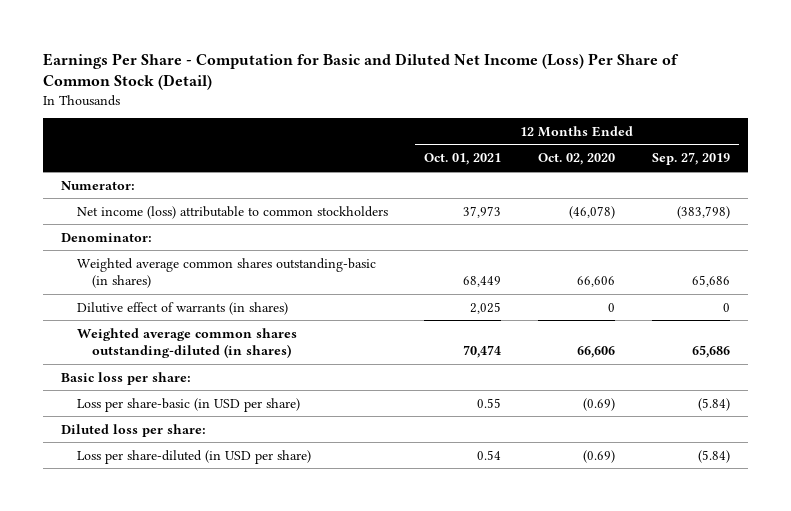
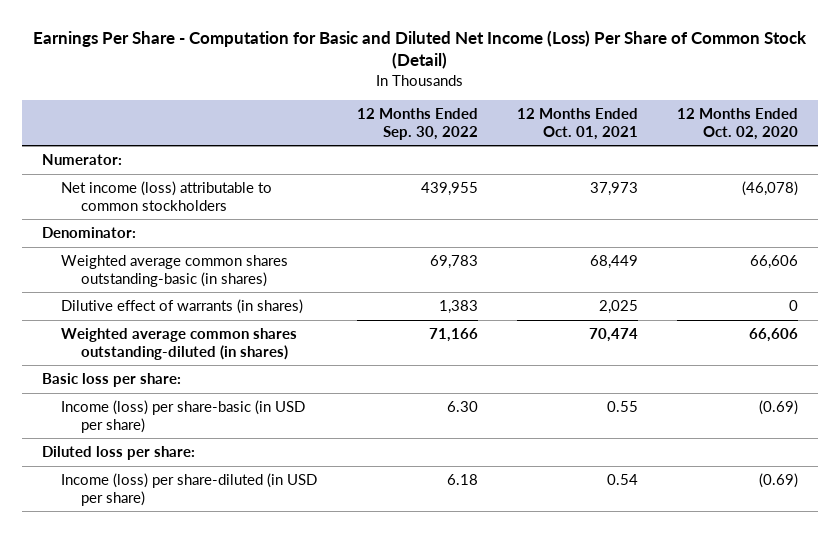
[651,152,730,166] Sep. 27, 2019 -> none
none -> [356,107,478,140] 12 Months Ended Sep. 30, 2022
[76,397,300,412] Loss per share-basic (in USD per share) -> [61,399,306,433] Income (loss) per share-basic (in USD per share)
[76,449,311,464] Loss per share-diluted (in USD per share) -> [61,472,318,506] Income (loss) per share-diluted (in USD per share)

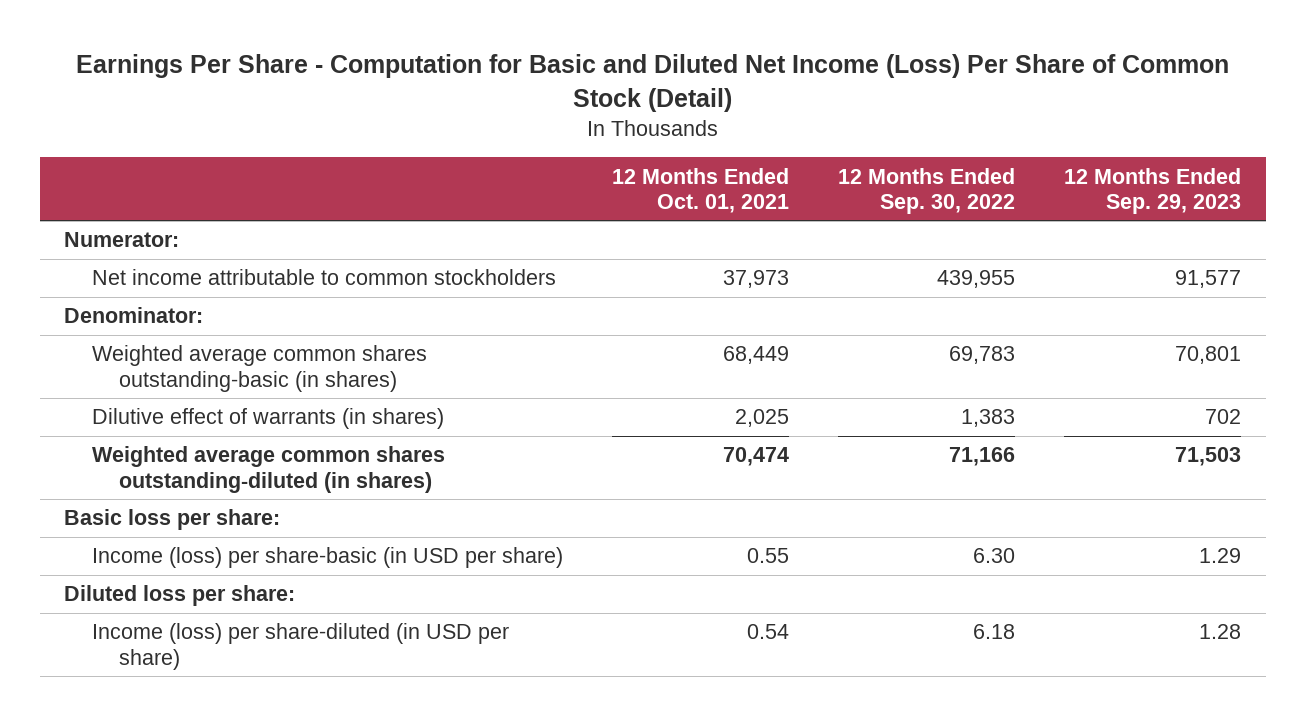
[677,107,799,140] 12 Months Ended Oct. 02, 2020 -> none
none -> [1064,167,1242,215] 12 Months Ended Sep. 29, 2023
[61,180,273,211] Net income (loss) attributable to common stockholders -> [91,269,556,286] Net income attributable to common stockholders

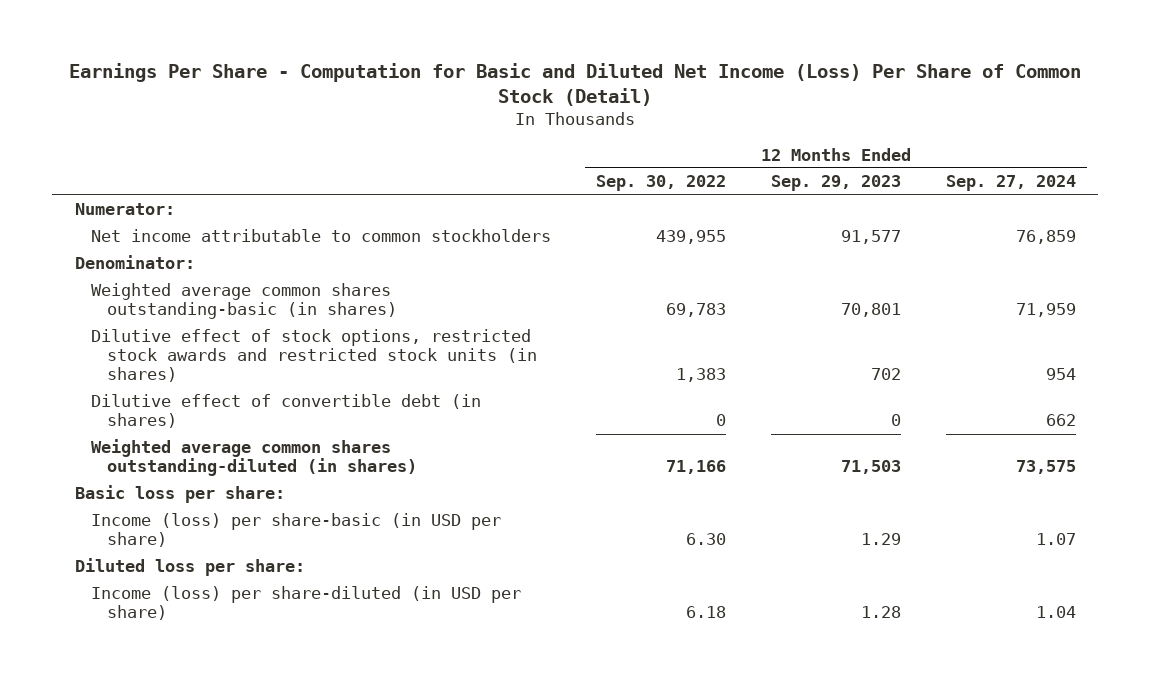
[611,167,789,214] 12 Months Ended Oct. 01, 2021 -> none
none -> [945,175,1076,192] Sep. 27, 2024
[91,408,444,430] Dilutive effect of warrants (in shares) -> [90,329,538,383] Dilutive effect of stock options, restricted stock awards and restricted stock units (in shares)
none -> [90,394,481,429] Dilutive effect of convertible debt (in shares)

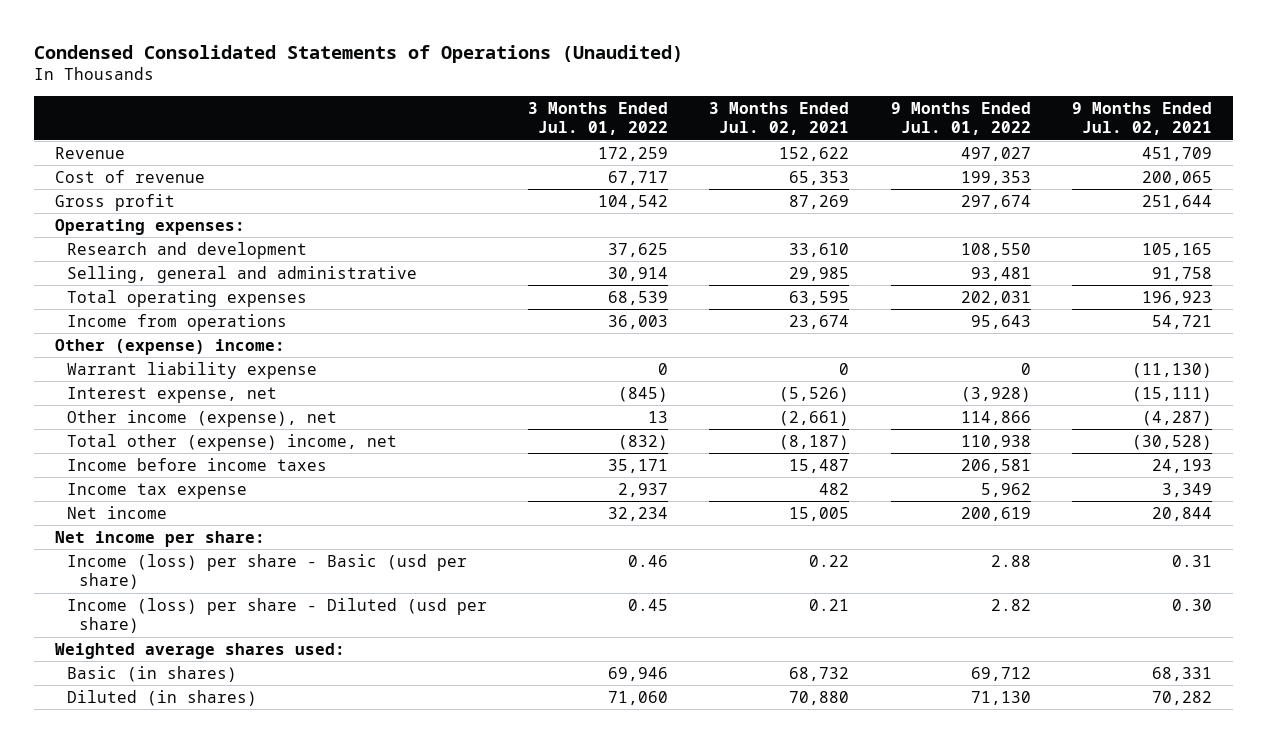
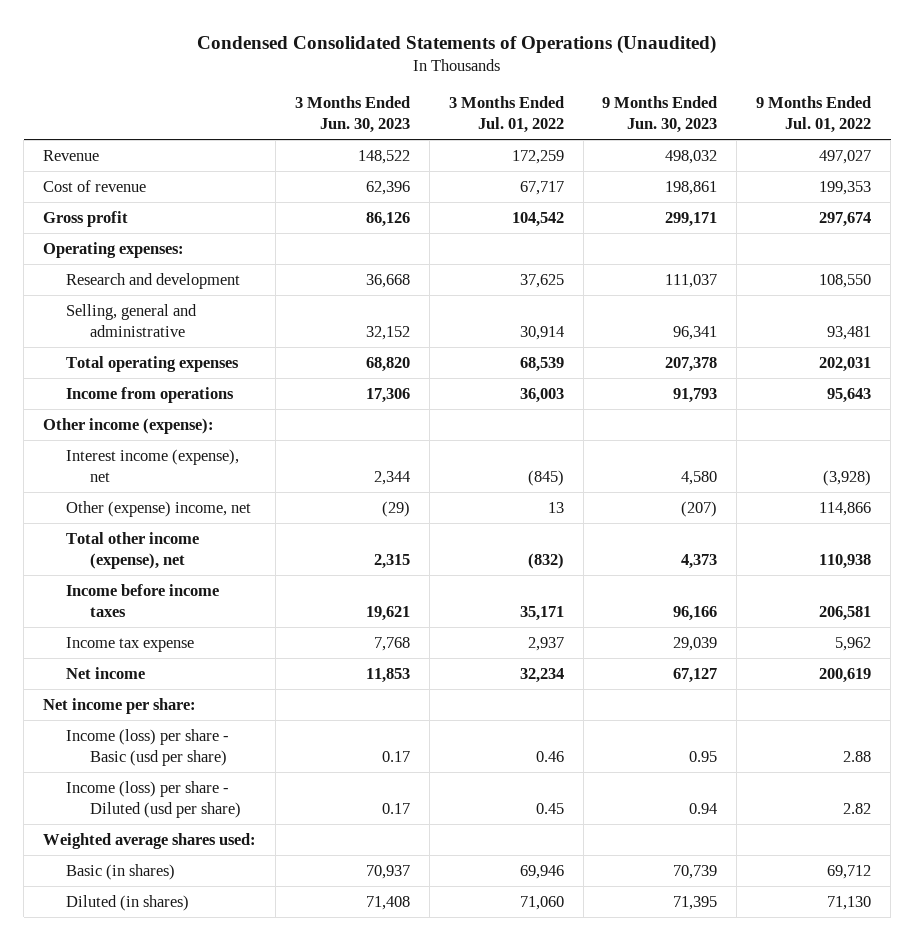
[709,101,850,136] 3 Months Ended Jul. 02, 2021 -> none
[1072,101,1213,136] 9 Months Ended Jul. 02, 2021 -> none
none -> [294,96,410,133] 3 Months Ended Jun. 30, 2023
none -> [602,96,718,133] 9 Months Ended Jun. 30, 2023
[66,361,317,379] Warrant liability expense -> none
[54,338,285,355] Other (expense) income: -> [43,417,215,434] Other income (expense):
[66,386,277,403] Interest expense, net -> [66,448,240,482] Interest income (expense), net
[66,409,337,427] Other income (expense), net -> [66,500,252,517] Other (expense) income, net
[66,433,397,451] Total other (expense) income, net -> [66,531,200,569] Total other income (expense), net

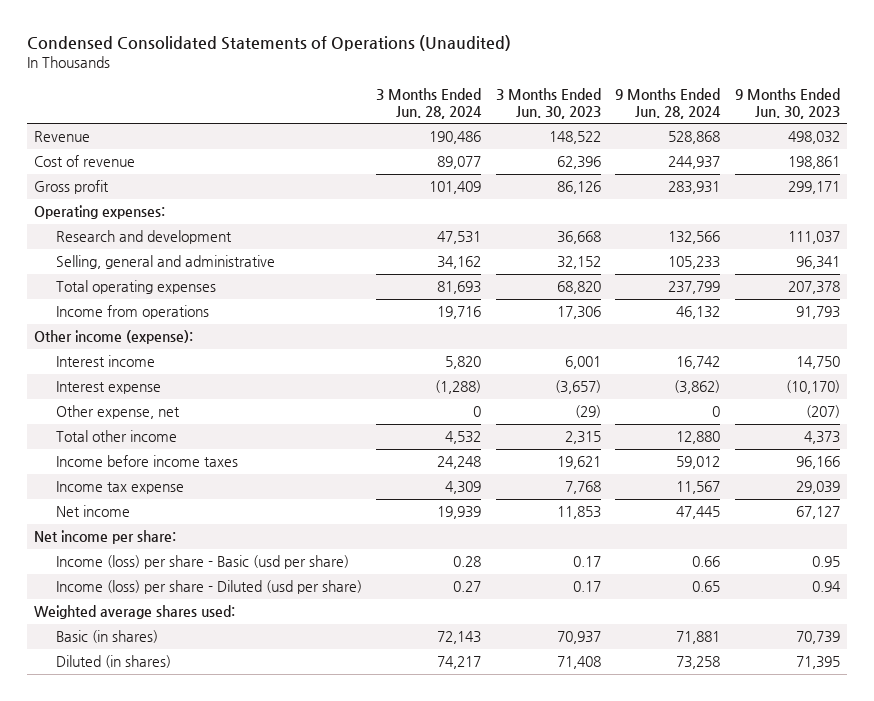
[448,96,564,133] 3 Months Ended Jul. 01, 2022 -> none
[756,96,872,133] 9 Months Ended Jul. 01, 2022 -> none
none -> [376,87,483,119] 3 Months Ended Jun. 28, 2024
none -> [615,87,722,119] 9 Months Ended Jun. 28, 2024
none -> [55,355,155,368] Interest income
[66,448,240,482] Interest income (expense), net -> [55,381,161,395] Interest expense
[373,470,410,485] 2,344 -> [554,380,601,395] (3,657)
[681,470,718,485] 4,580 -> [785,380,840,395] (10,170)
[66,500,252,517] Other (expense) income, net -> [55,405,180,420] Other expense, net
[66,531,200,569] Total other income (expense), net -> [55,430,177,443] Total other income

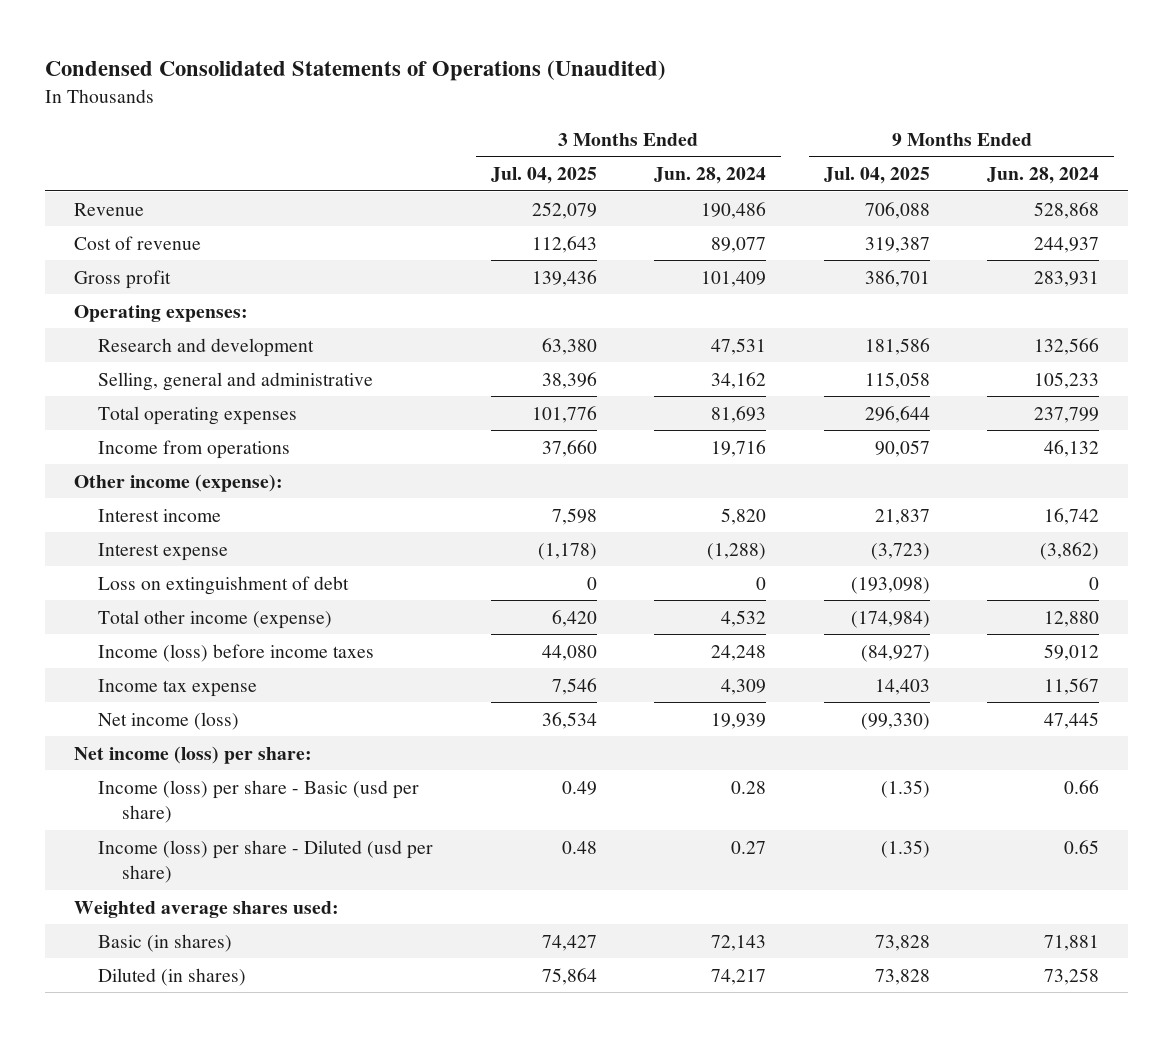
[495,87,601,119] 3 Months Ended Jun. 30, 2023 -> none
[734,87,840,119] 9 Months Ended Jun. 30, 2023 -> none
none -> [490,167,597,185] Jul. 04, 2025
none -> [823,167,930,185] Jul. 04, 2025
[55,405,180,420] Other expense, net -> none
none -> [98,575,350,595] Loss on extinguishment of debt
[55,430,177,443] Total other income -> [98,609,333,629] Total other income (expense)
[55,455,238,468] Income before income taxes -> [98,643,375,662] Income (loss) before income taxes
[55,505,130,518] Net income -> [98,711,240,730] Net income (loss)
[33,530,176,545] Net income per share: -> [74,745,313,764] Net income (loss) per share:

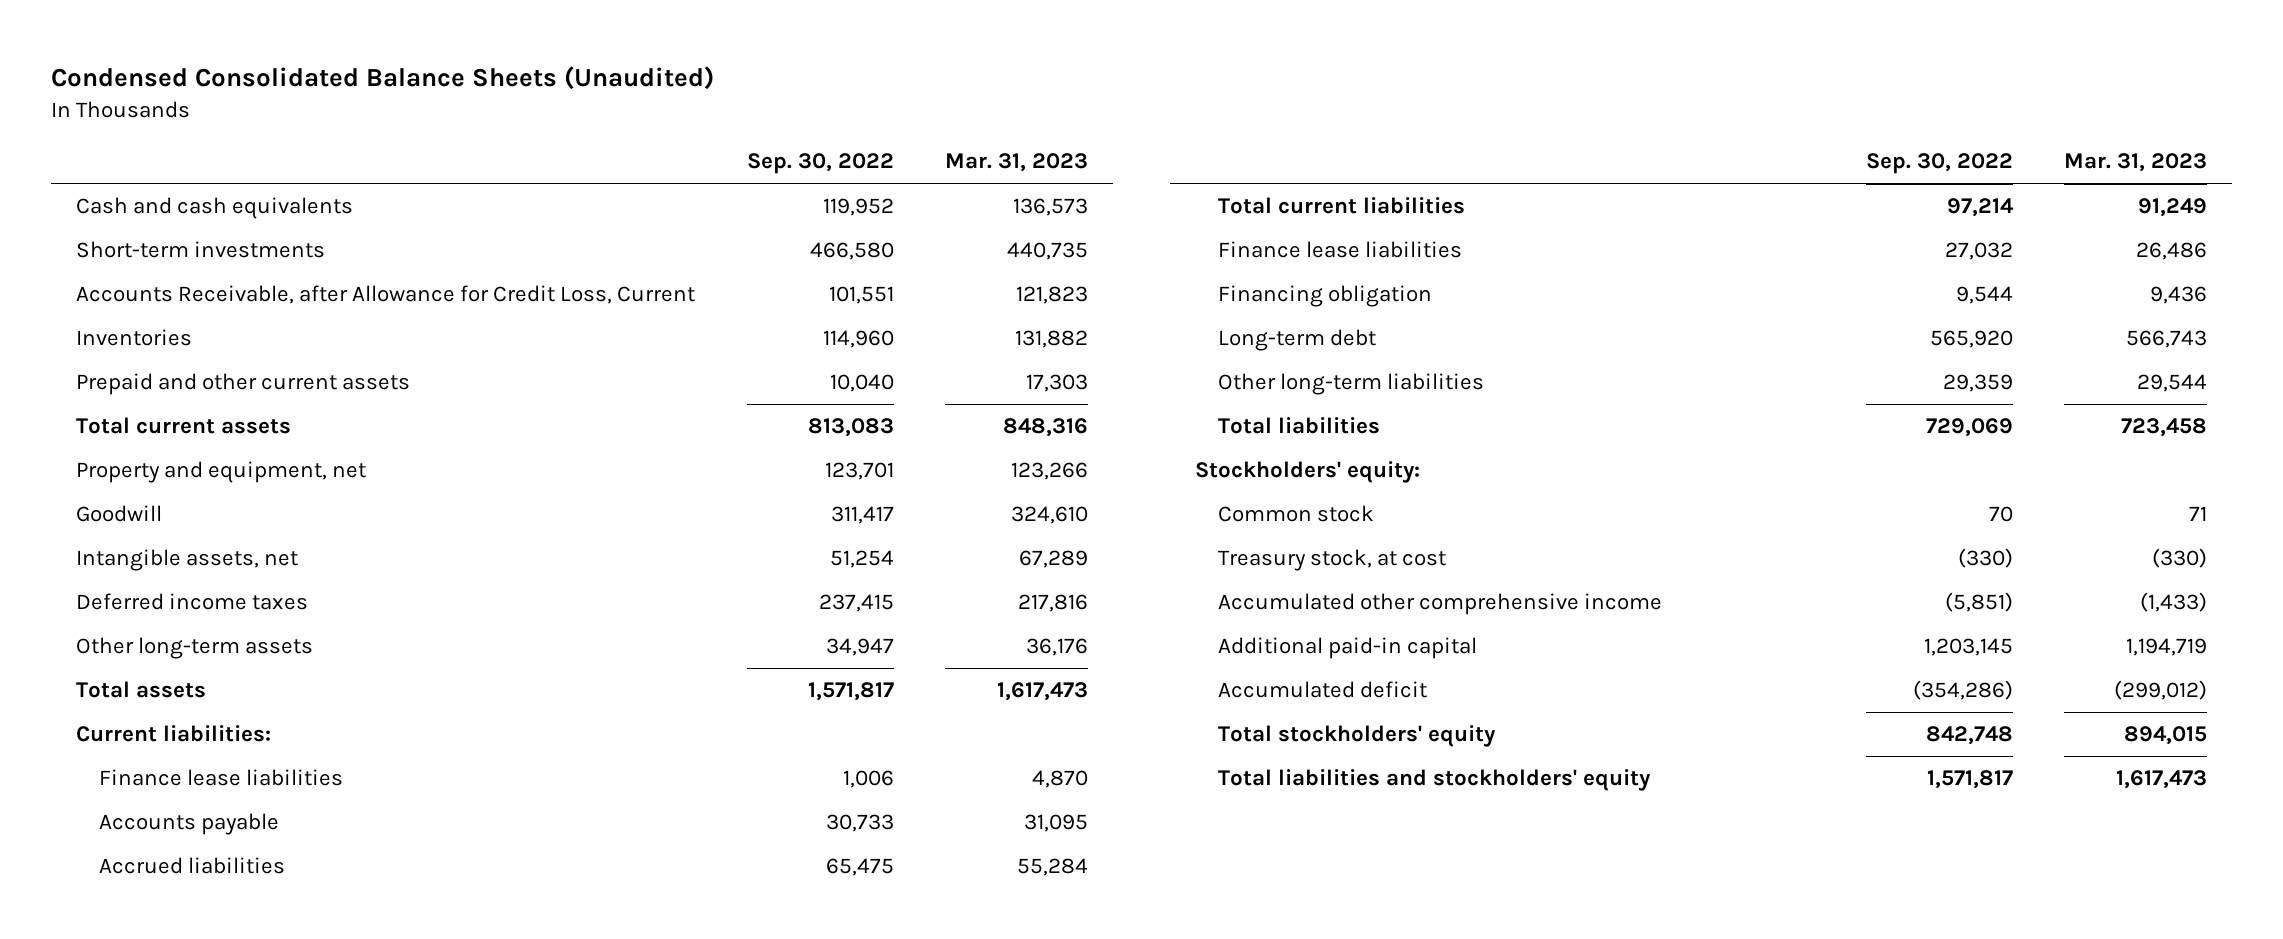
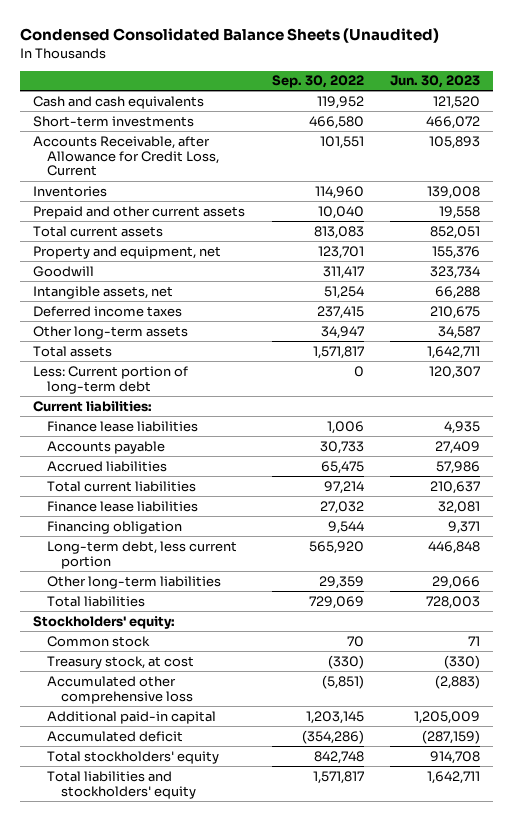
[944,153,1088,173] Mar. 31, 2023 -> none
none -> [390,75,481,89] Jun. 30, 2023
none -> [33,365,189,394] Less: Current portion of long-term debt
[1218,329,1377,352] Long-term debt -> [47,540,238,569] Long-term debt, less current portion
[1218,593,1663,616] Accumulated other comprehensive income -> [47,675,194,704] Accumulated other comprehensive loss

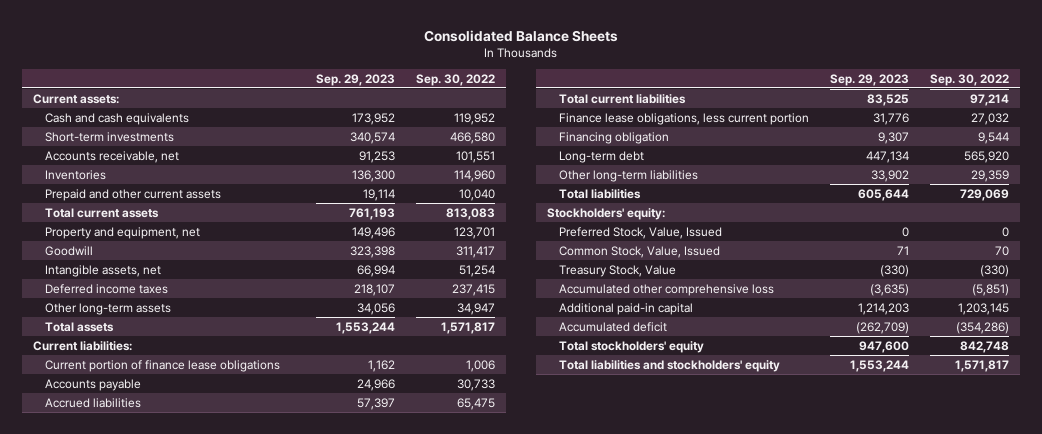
[20,28,440,44] Condensed Consolidated Balance Sheets (Unaudited) -> [423,29,618,42] Consolidated Balance Sheets
[390,75,481,89] Jun. 30, 2023 -> none
none -> [315,73,395,86] Sep. 29, 2023
none -> [32,93,119,104] Current assets:
[33,135,220,177] Accounts Receivable, after Allowance for Credit Loss, Current -> [44,150,179,163] Accounts receivable, net
[33,365,189,394] Less: Current portion of long-term debt -> none
[47,420,199,432] Finance lease liabilities -> [44,359,280,372] Current portion of finance lease obligations
[47,500,199,512] Finance lease liabilities -> [558,112,809,125] Finance lease obligations, less current portion
[47,540,238,569] Long-term debt, less current portion -> [558,150,644,163] Long-term debt
[47,655,195,669] Treasury stock, at cost -> none
none -> [558,226,722,239] Preferred Stock, Value, Issued
[47,635,151,647] Common stock -> [558,245,720,258] Common Stock, Value, Issued
none -> [558,264,676,277] Treasury Stock, Value

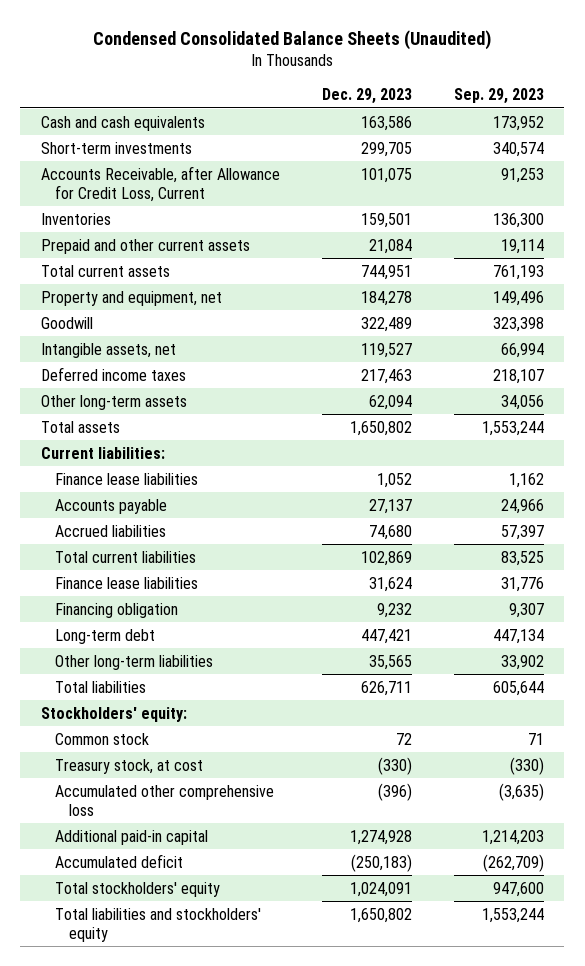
[423,29,618,42] Consolidated Balance Sheets -> [93,29,492,50] Condensed Consolidated Balance Sheets (Unaudited)
[416,73,496,86] Sep. 30, 2022 -> none
none -> [321,88,412,105] Dec. 29, 2023
[32,93,119,104] Current assets: -> none
[44,150,179,163] Accounts receivable, net -> [41,165,281,203] Accounts Receivable, after Allowance for Credit Loss, Current
[44,359,280,372] Current portion of finance lease obligations -> [55,472,199,485] Finance lease liabilities
[558,112,809,125] Finance lease obligations, less current portion -> [55,576,199,589] Finance lease liabilities
[558,226,722,239] Preferred Stock, Value, Issued -> none
[558,264,676,277] Treasury Stock, Value -> none
[558,245,720,258] Common Stock, Value, Issued -> [55,732,150,745] Common stock
none -> [55,758,204,774] Treasury stock, at cost

